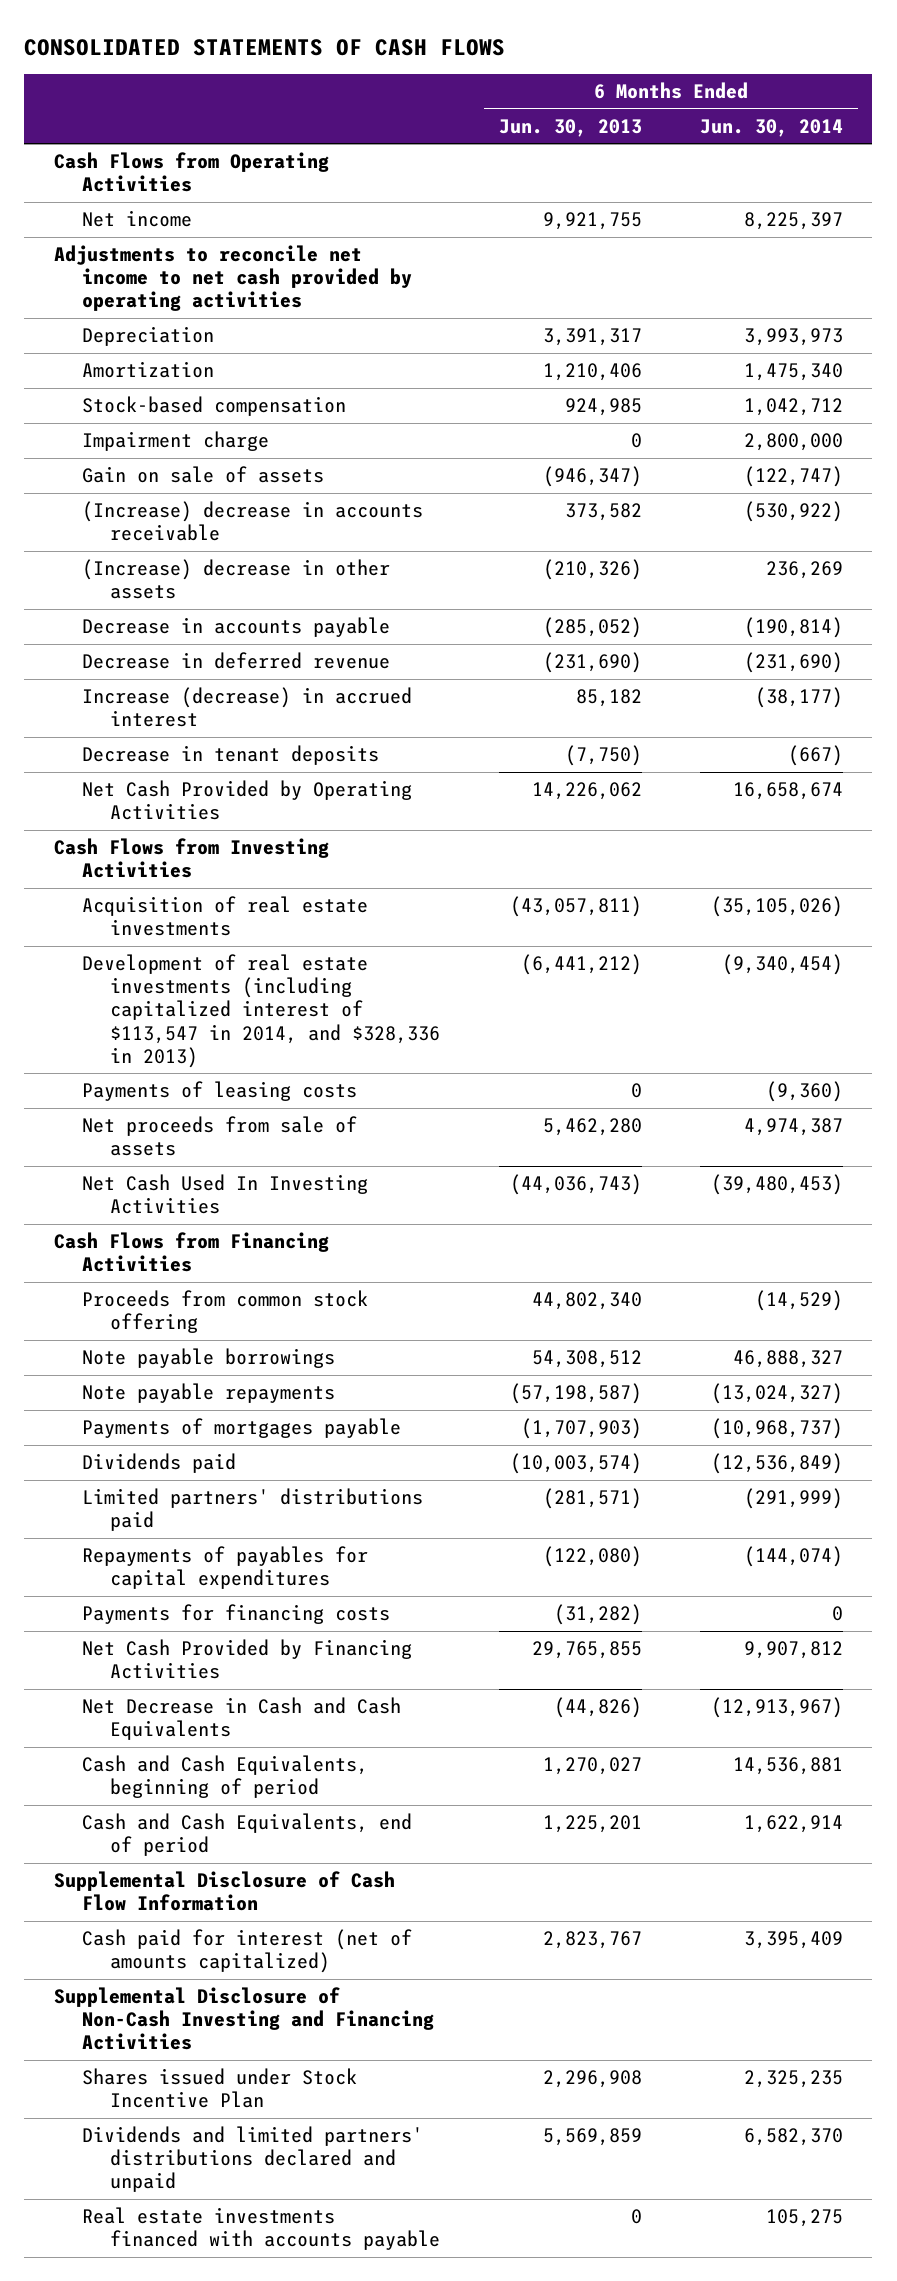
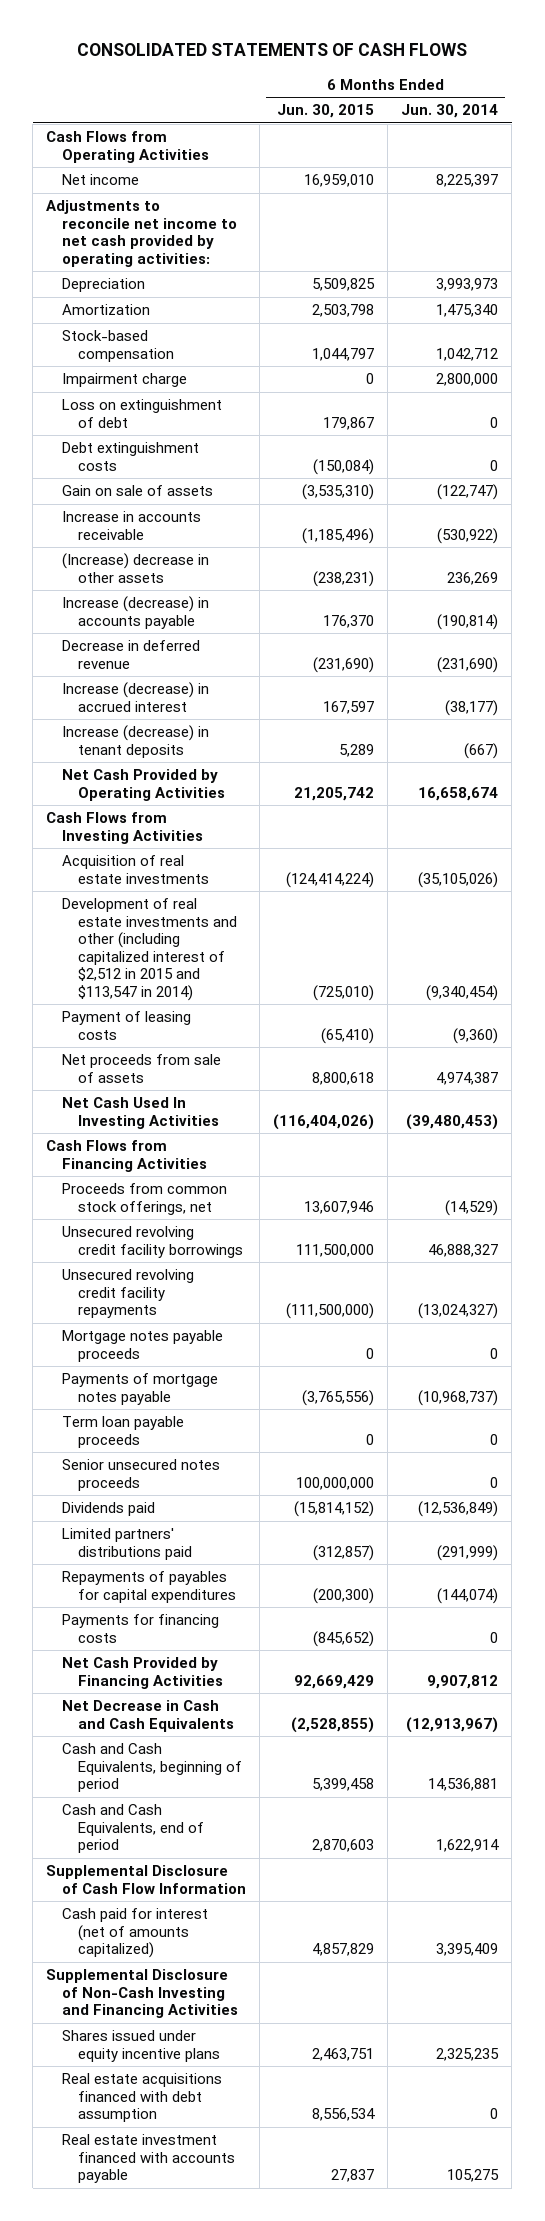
[498,118,642,137] Jun. 30, 2013 -> none
none -> [277,104,375,119] Jun. 30, 2015
[53,245,412,312] Adjustments to reconcile net income to net cash provided by operating activities -> [46,200,238,267] Adjustments to reconcile net income to net cash provided by operating activities:
none -> [62,399,223,428] Loss on extinguishment of debt
none -> [62,442,200,471] Debt extinguishment costs
[81,501,423,542] (Increase) decrease in accounts receivable -> [62,511,202,540] Increase in accounts receivable
[81,617,390,638] Decrease in accounts payable -> [62,596,210,629] Increase (decrease) in accounts payable
[81,745,379,766] Decrease in tenant deposits -> [62,725,210,758] Increase (decrease) in tenant deposits
[81,954,441,1068] Development of real estate investments (including capitalized interest of $113,547 in 2014, and $328,336 in 2013) -> [62,898,237,1001] Development of real estate investments and other (including capitalized interest of $2,512 in 2015 and $113,547 in 2014)
[81,1081,357,1102] Payments of leasing costs -> [62,1011,192,1040] Payment of leasing costs
[81,1290,368,1334] Proceeds from common stock offering -> [62,1183,228,1215] Proceeds from common stock offerings, net
[81,1348,335,1369] Note payable borrowings -> [62,1226,243,1258] Unsecured revolving credit facility borrowings
[81,1383,335,1404] Note payable repayments -> [62,1269,195,1319] Unsecured revolving credit facility repayments
none -> [62,1330,224,1362] Mortgage notes payable proceeds
[81,1418,401,1439] Payments of mortgages payable -> [62,1373,219,1405] Payments of mortgage notes payable
none -> [62,1416,185,1448] Term loan payable proceeds
none -> [62,1459,221,1491] Senior unsecured notes proceeds
[81,2126,423,2193] Dividends and limited partners' distributions declared and unpaid -> none
[81,2068,357,2109] Shares issued under Stock Incentive Plan -> [62,2030,220,2062] Shares issued under equity incentive plans
none -> [62,2073,223,2123] Real estate acquisitions financed with debt assumption
[81,2207,441,2251] Real estate investments financed with accounts payable -> [62,2134,235,2184] Real estate investment financed with accounts payable

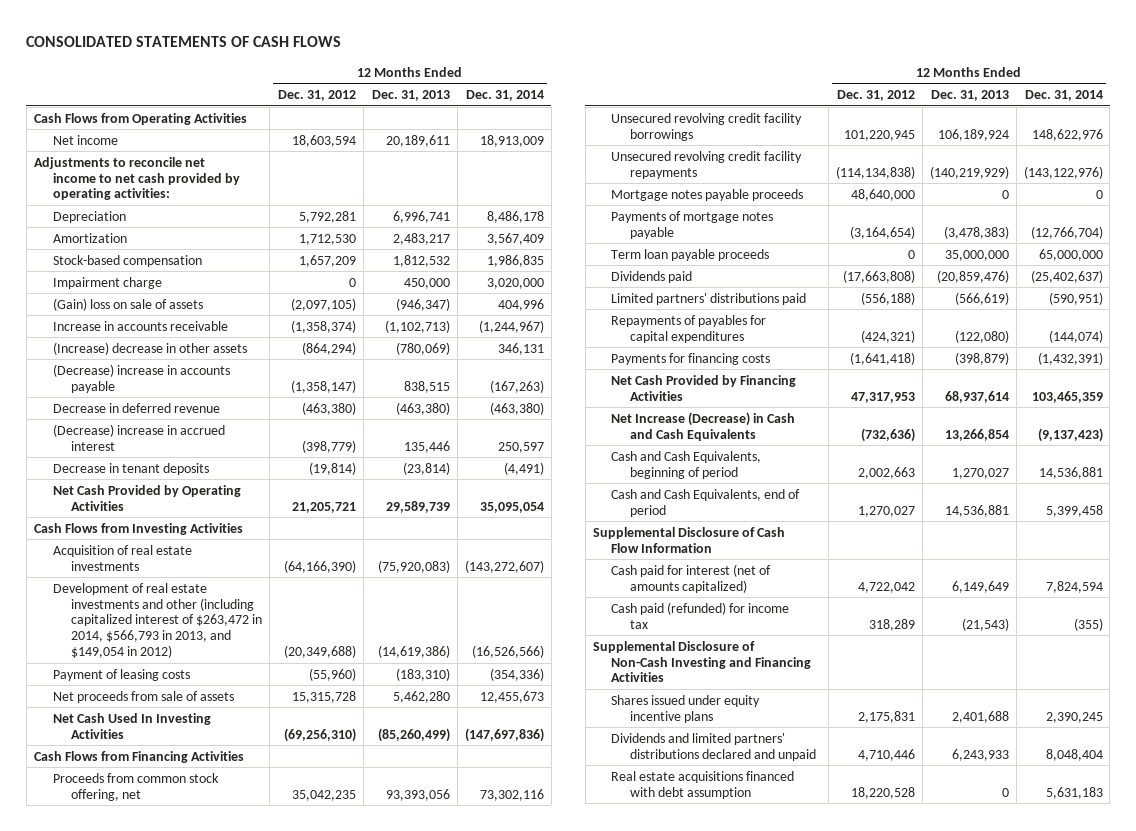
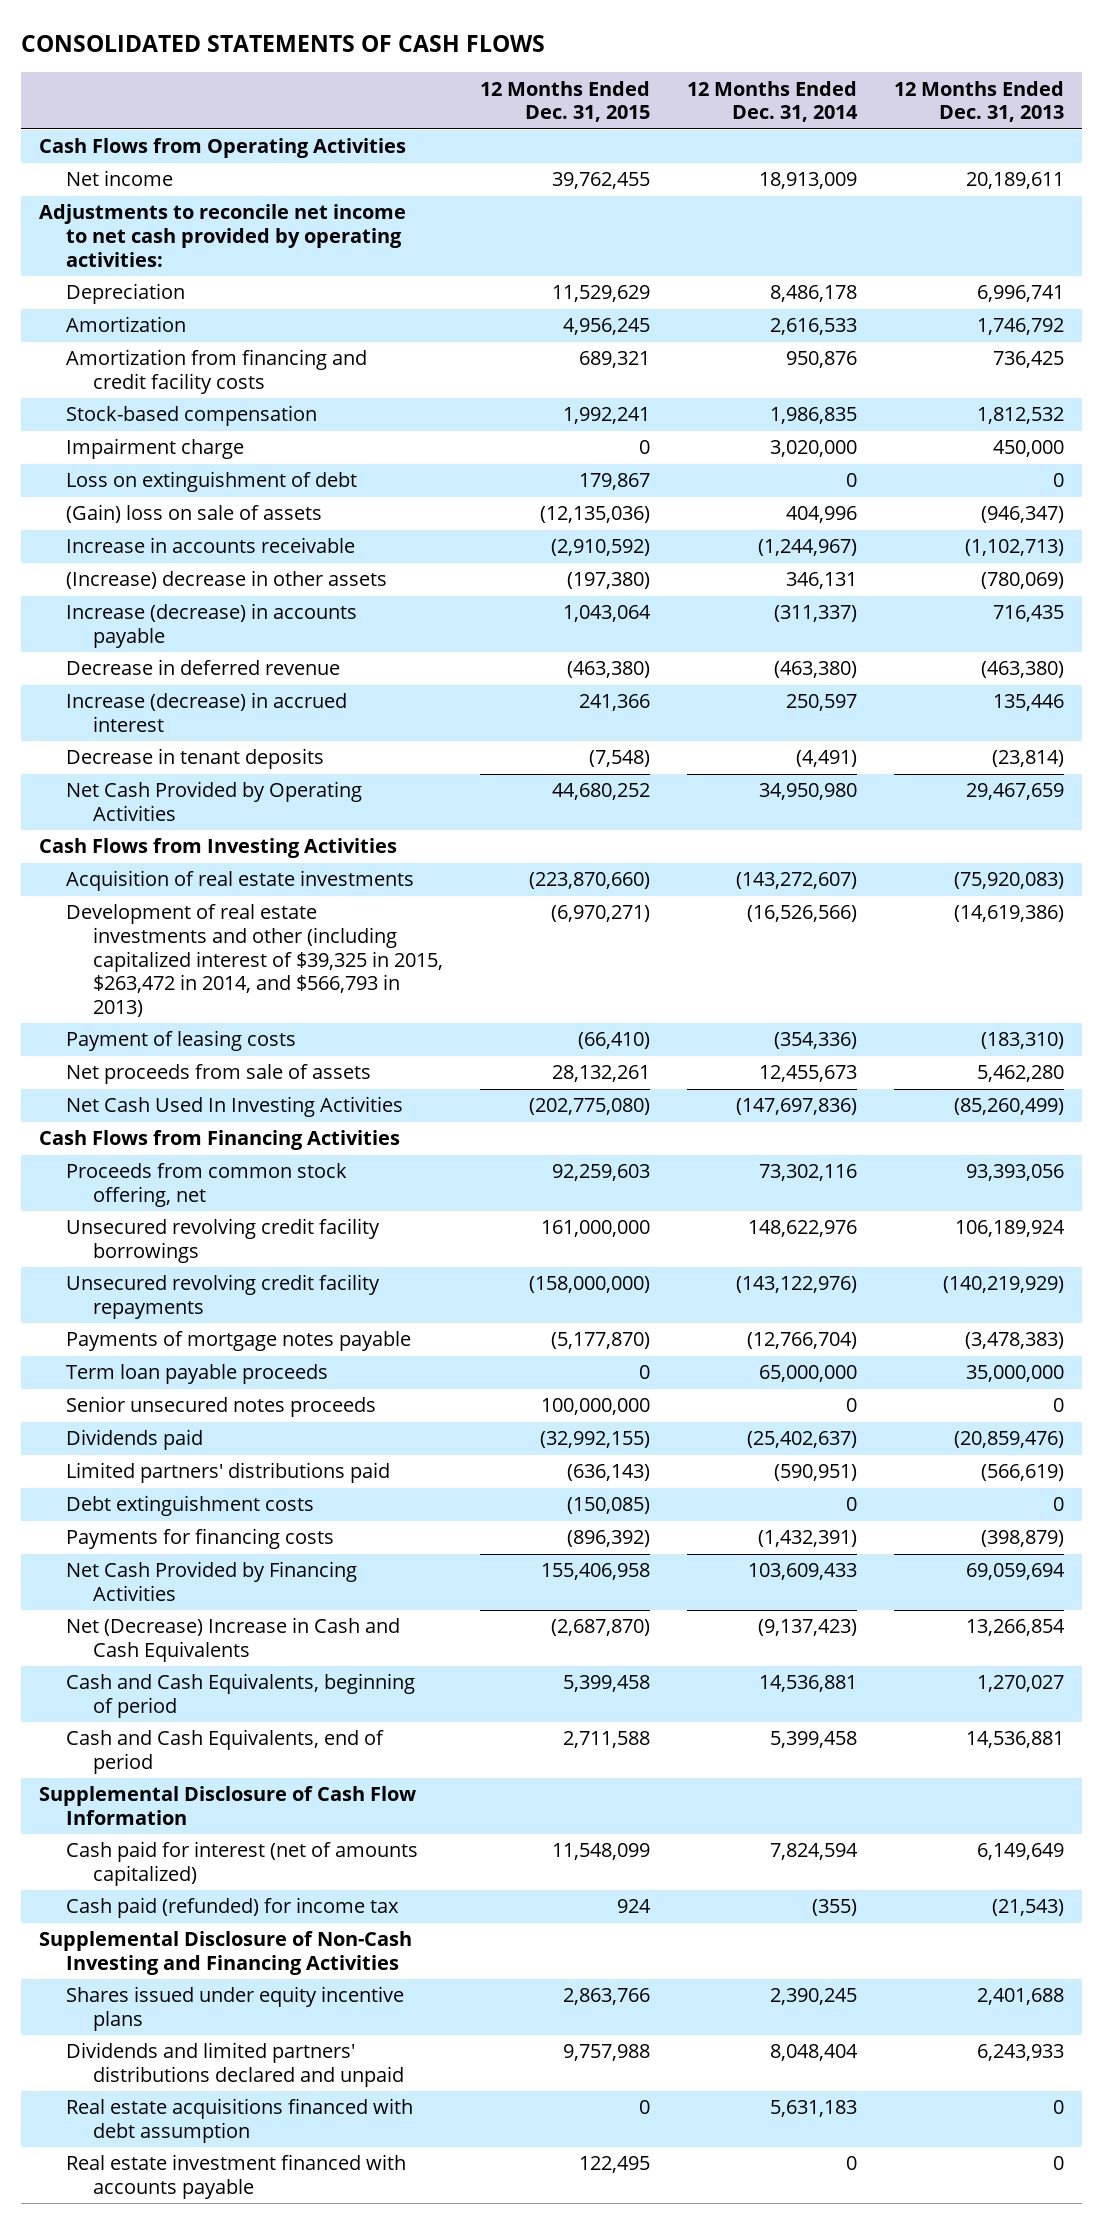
[278,90,357,102] Dec. 31, 2012 -> none
none -> [479,80,650,123] 12 Months Ended Dec. 31, 2015
[392,232,450,245] 2,483,217 -> [976,318,1064,336] 1,746,792
[486,232,544,245] 3,567,409 -> [769,318,857,336] 2,616,533
none -> [66,349,368,395] Amortization from financing and credit facility costs
none -> [66,471,358,493] Loss on extinguishment of debt
[52,363,230,393] (Decrease) increase in accounts payable -> [66,603,358,649] Increase (decrease) in accounts payable
[403,380,450,393] 838,515 -> [992,605,1064,623] 716,435
[489,379,544,393] (167,263) -> [773,605,857,623] (311,337)
[52,423,225,451] (Decrease) increase in accrued interest -> [66,692,348,733] Increase (decrease) in accrued interest
[385,500,450,513] 29,589,739 -> [965,783,1064,801] 29,467,659
[479,501,544,513] 35,095,054 -> [758,783,857,801] 34,950,980
[52,582,263,659] Development of real estate investments and other (including capitalized interest of $263,472 in 2014, $566,793 in 2013, and $149,054 in 2012) -> [66,904,443,1017] Development of real estate investments and other (including capitalized interest of $39,325 in 2015, $263,472 in 2014, and $566,793 in 2013)
[611,188,804,201] Mortgage notes payable proceeds -> none
none -> [66,1396,377,1418] Senior unsecured notes proceeds
[611,314,767,343] Repayments of payables for capital expenditures -> none
none -> [66,1495,315,1517] Debt extinguishment costs
[944,390,1009,403] 68,937,614 -> [965,1563,1065,1581] 69,059,694
[1031,390,1103,403] 103,465,359 -> [747,1563,857,1581] 103,609,433
[611,411,796,441] Net Increase (Decrease) in Cash and Cash Equivalents -> [66,1617,401,1663] Net (Decrease) Increase in Cash and Cash Equivalents
none -> [66,2154,407,2200] Real estate investment financed with accounts payable

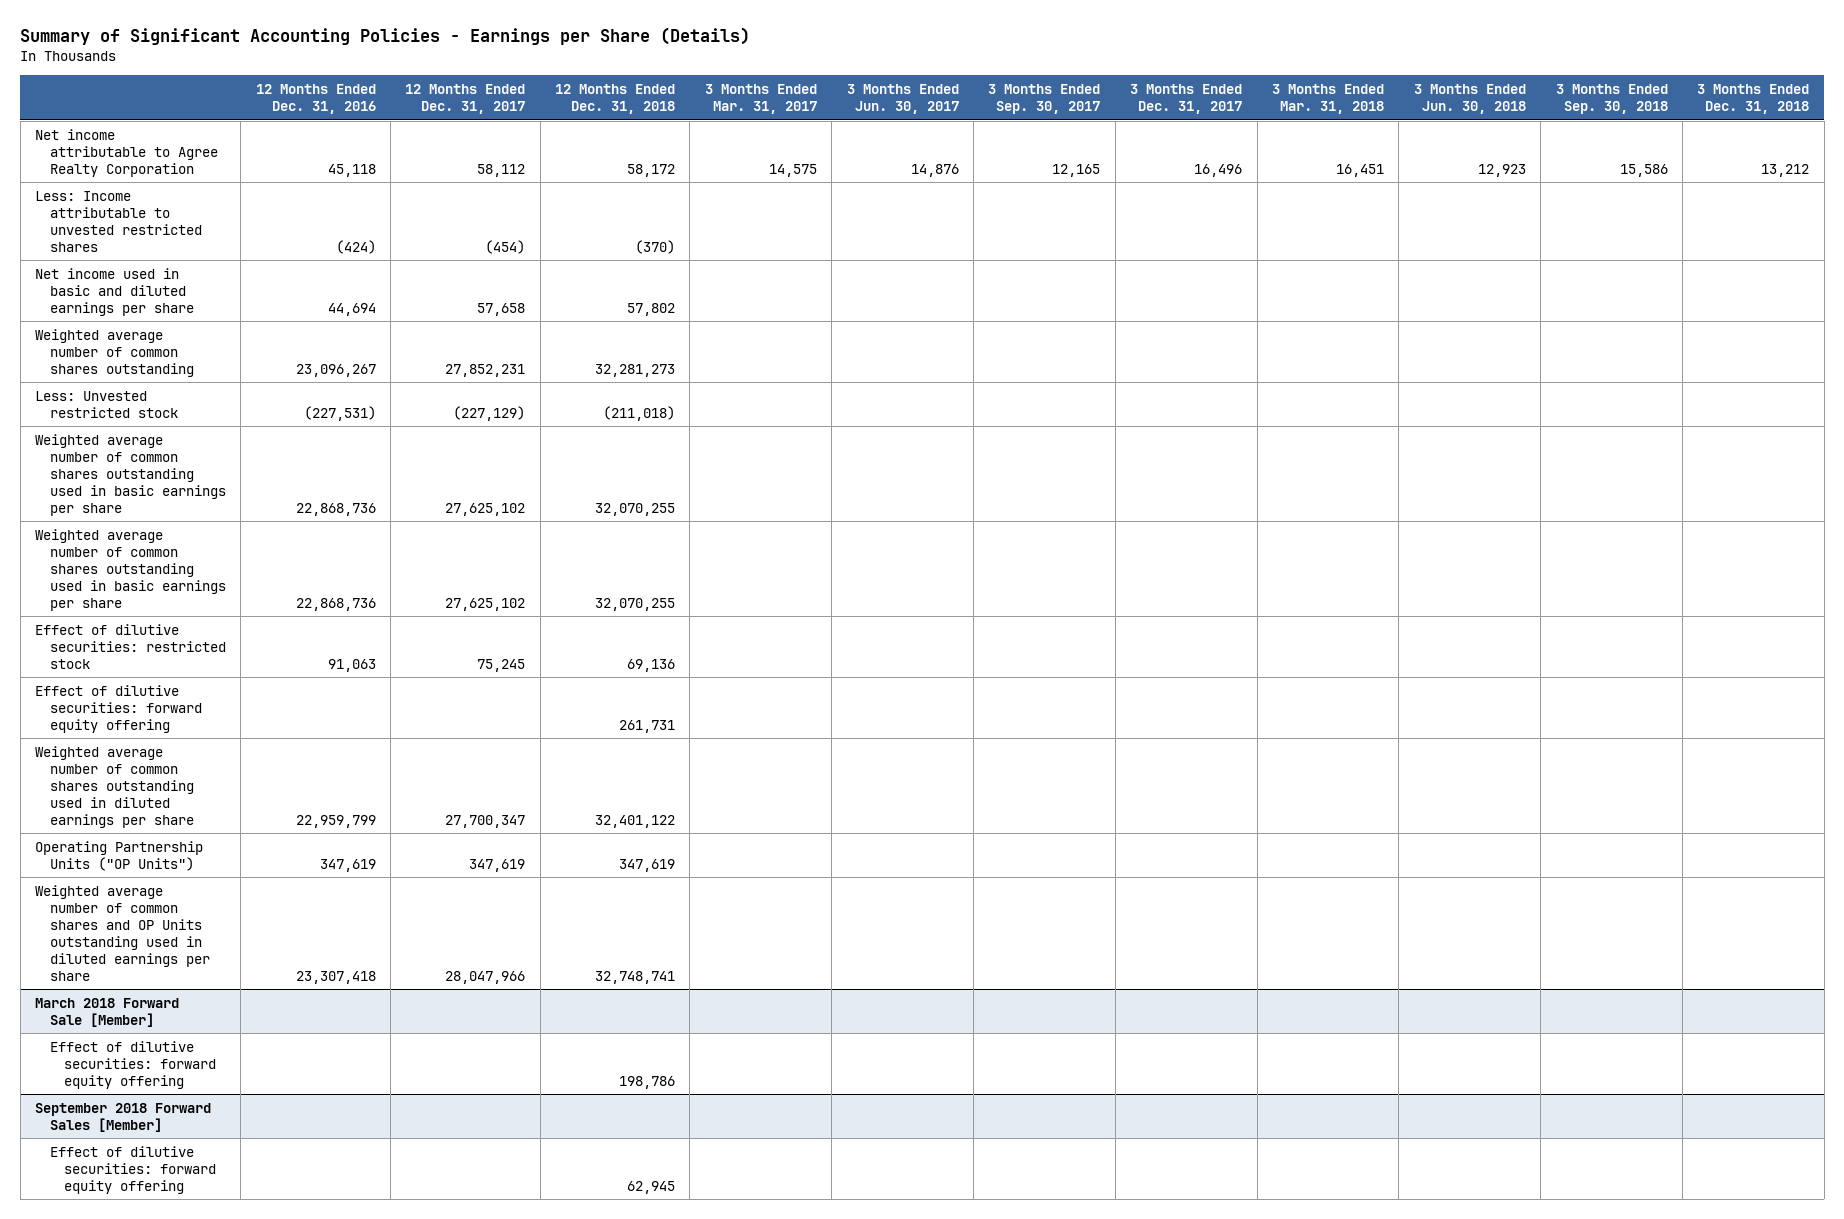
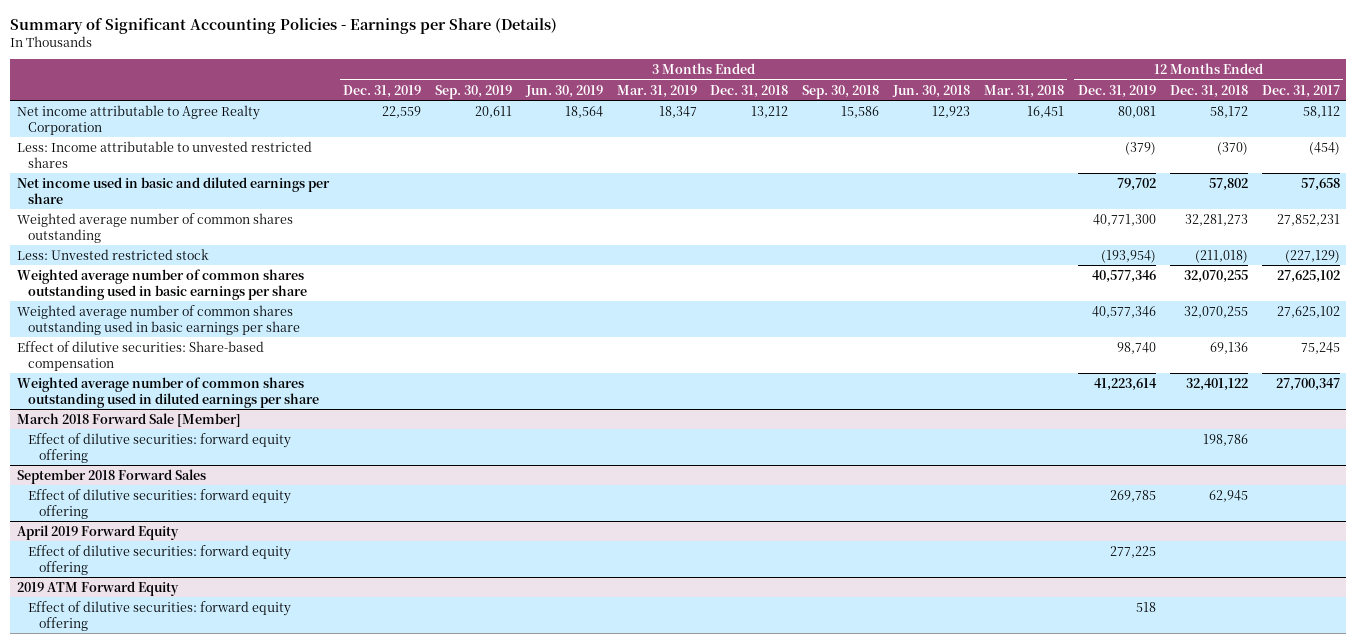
[255,84,376,115] 12 Months Ended Dec. 31, 2016 -> none
[704,84,817,115] 3 Months Ended Mar. 31, 2017 -> none
[846,84,959,115] 3 Months Ended Jun. 30, 2017 -> none
[988,84,1101,115] 3 Months Ended Sep. 30, 2017 -> none
[1130,84,1243,115] 3 Months Ended Dec. 31, 2017 -> none
none -> [343,84,422,98] Dec. 31, 2019
none -> [434,84,512,99] Sep. 30, 2019
none -> [524,84,603,98] Jun. 30, 2019
none -> [616,84,697,98] Mar. 31, 2019
none -> [1077,84,1156,98] Dec. 31, 2019
[34,684,202,733] Effect of dilutive securities: forward equity offering -> none
[34,623,226,669] Effect of dilutive securities: restricted stock -> [17,340,265,371] Effect of dilutive securities: Share-based compensation
[34,840,203,871] Operating Partnership Units ("OP Units") -> none
[34,884,210,981] Weighted average number of common shares and OP Units outstanding used in diluted earnings per share -> none
[34,1102,211,1132] September 2018 Forward Sales [Member] -> [17,468,207,484] September 2018 Forward Sales
none -> [17,524,180,540] April 2019 Forward Equity
none -> [28,544,292,575] Effect of dilutive securities: forward equity offering
none -> [17,580,180,596] 2019 ATM Forward Equity
none -> [28,600,292,631] Effect of dilutive securities: forward equity offering

